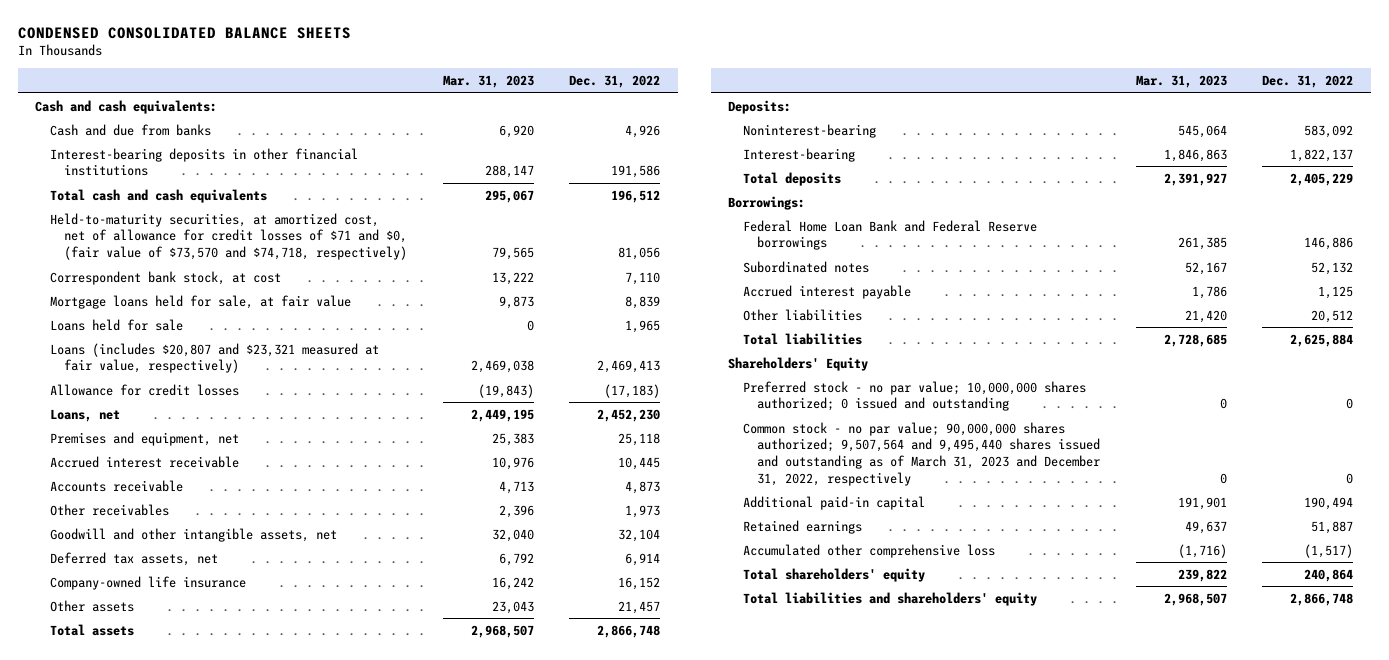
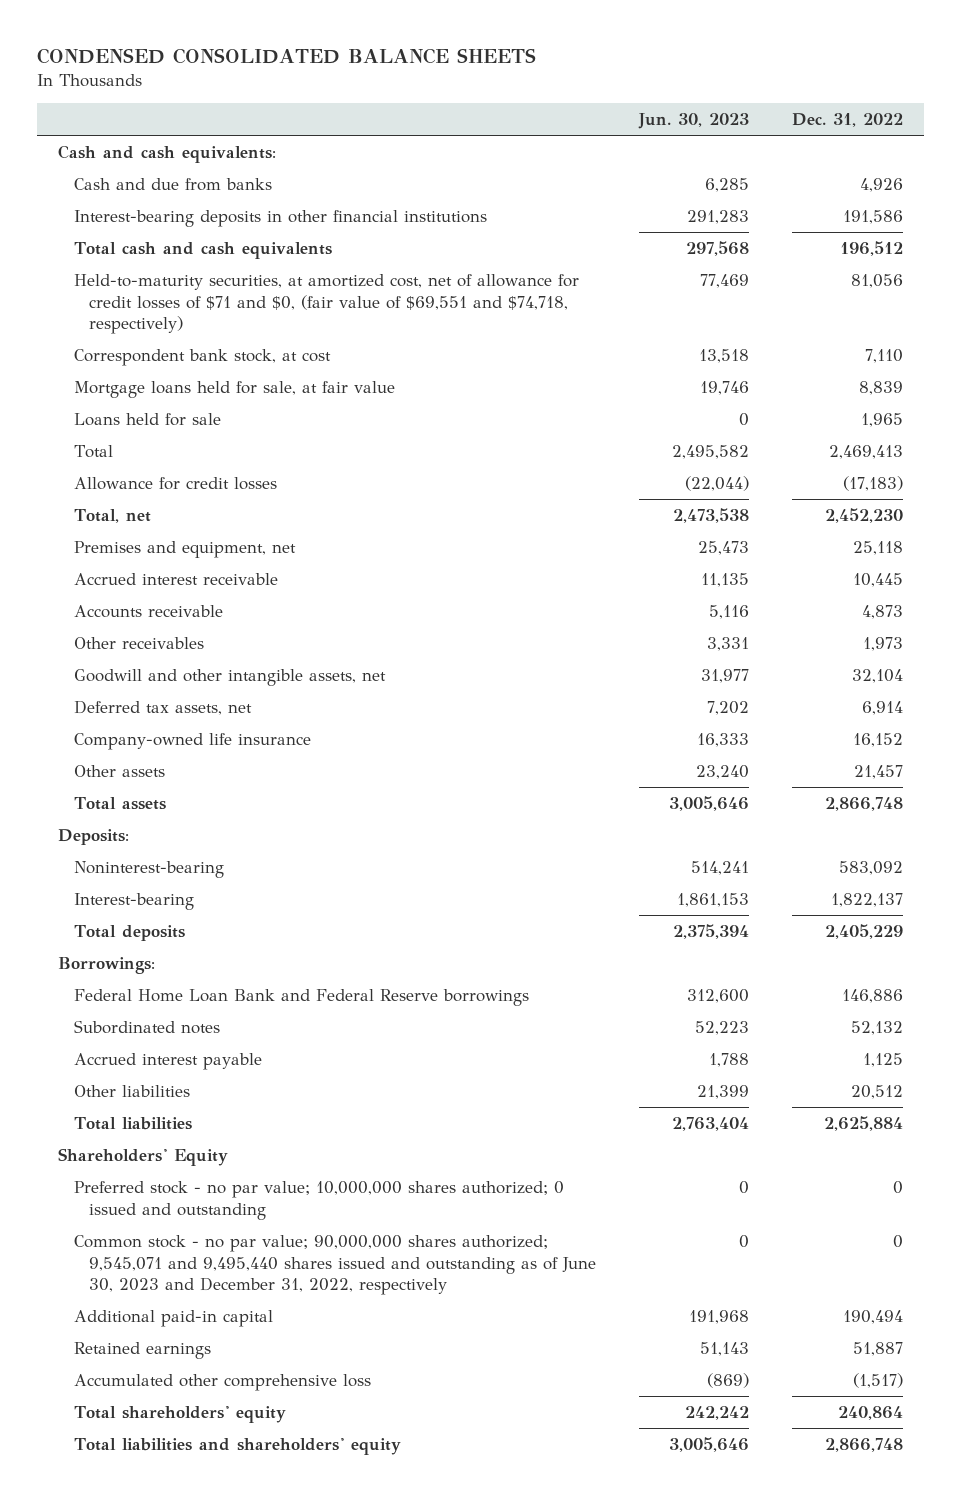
[442,74,534,88] Mar. 31, 2023 -> none
none -> [637,112,749,129] Jun. 30, 2023
[49,212,408,260] Held-to-maturity securities, at amortized cost, net of allowance for credit losses of $71 and $0, (fair value of $73,570 and $74,718, respectively) -> [73,274,579,335] Held-to-maturity securities, at amortized cost, net of allowance for credit losses of $71 and $0, (fair value of $69,551 and $74,718, respectively)
[49,342,379,374] Loans (includes $20,807 and $23,321 measured at fair value, respectively) -> [73,445,113,459] Total
[49,408,120,422] Loans, net -> [73,509,151,524] Total, net
[742,421,1101,486] Common stock - no par value; 90,000,000 shares authorized; 9,507,564 and 9,495,440 shares issued and outstanding as of March 31, 2023 and December 31, 2022, respectively -> [73,1235,597,1296] Common stock - no par value; 90,000,000 shares authorized; 9,545,071 and 9,495,440 shares issued and outstanding as of June 30, 2023 and December 31, 2022, respectively

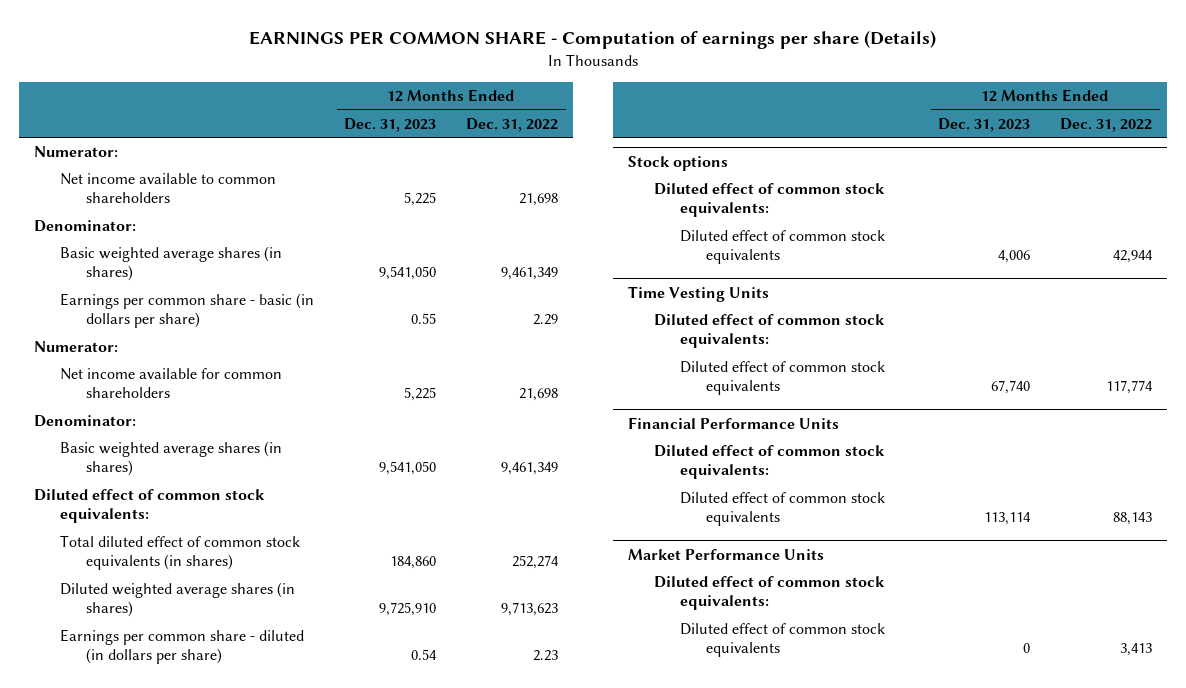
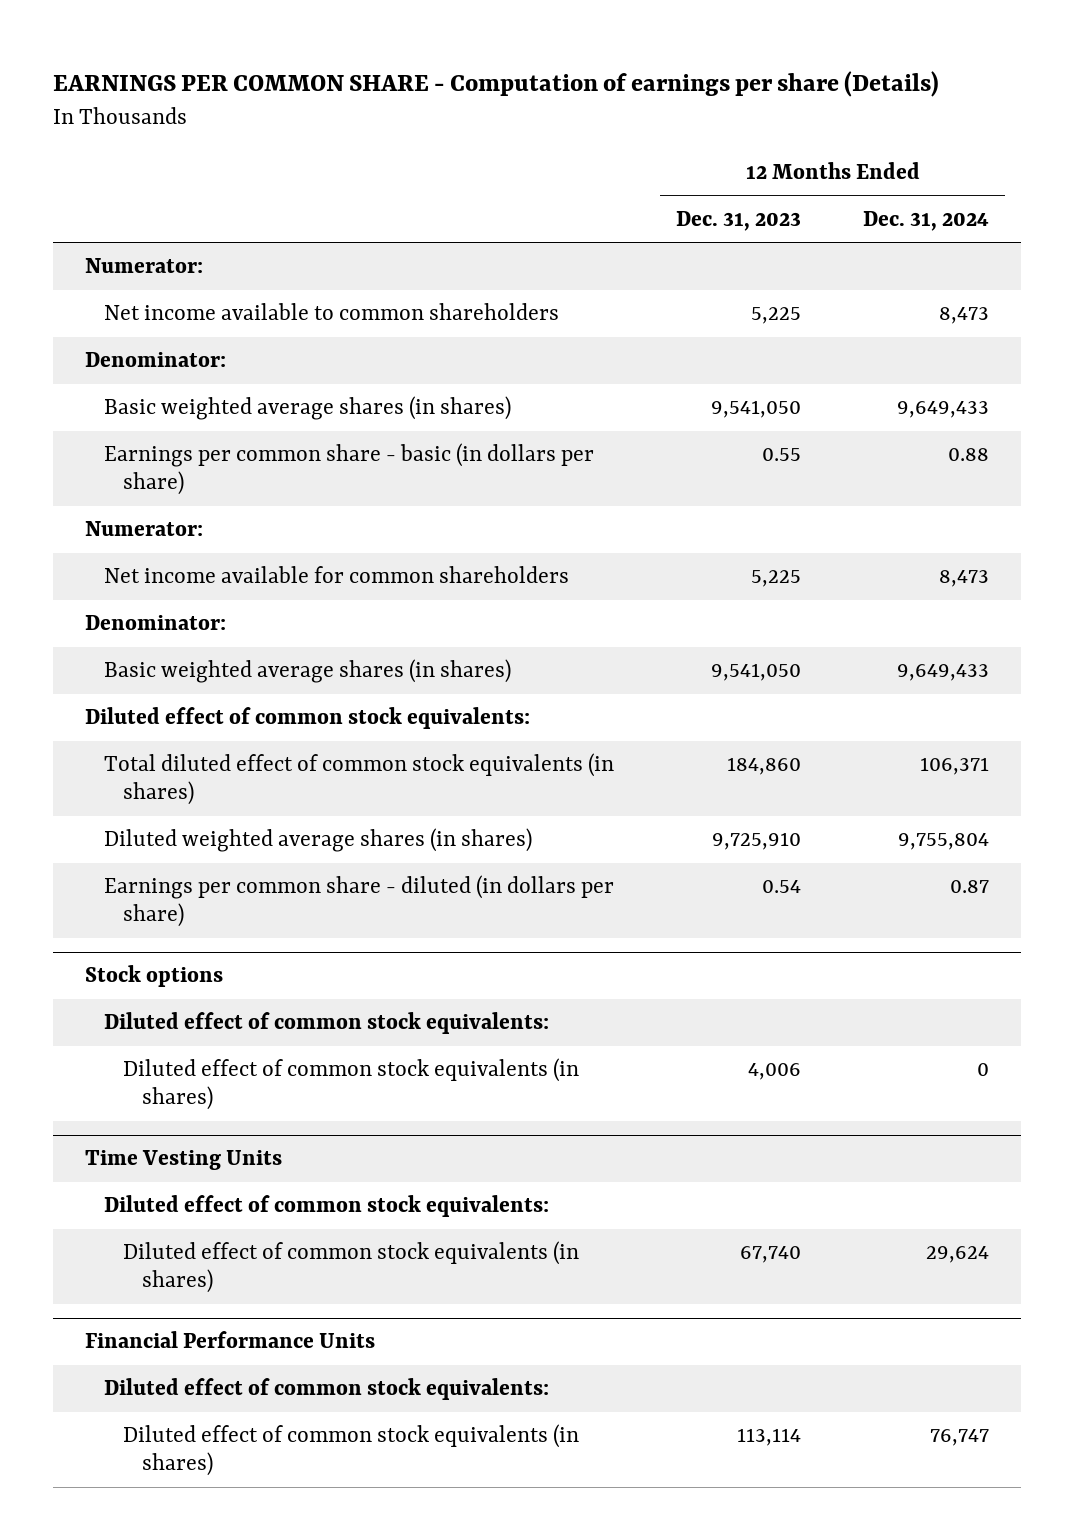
[466,117,559,132] Dec. 31, 2022 -> none
none -> [863,210,990,231] Dec. 31, 2024
[680,229,886,265] Diluted effect of common stock equivalents -> [122,1058,579,1111] Diluted effect of common stock equivalents (in shares)
[680,360,886,396] Diluted effect of common stock equivalents -> [122,1241,579,1294] Diluted effect of common stock equivalents (in shares)
[628,548,825,560] Market Performance Units -> none
[654,575,886,611] Diluted effect of common stock equivalents: -> none
[680,622,886,658] Diluted effect of common stock equivalents -> none
[680,491,886,527] Diluted effect of common stock equivalents -> [122,1424,579,1477] Diluted effect of common stock equivalents (in shares)

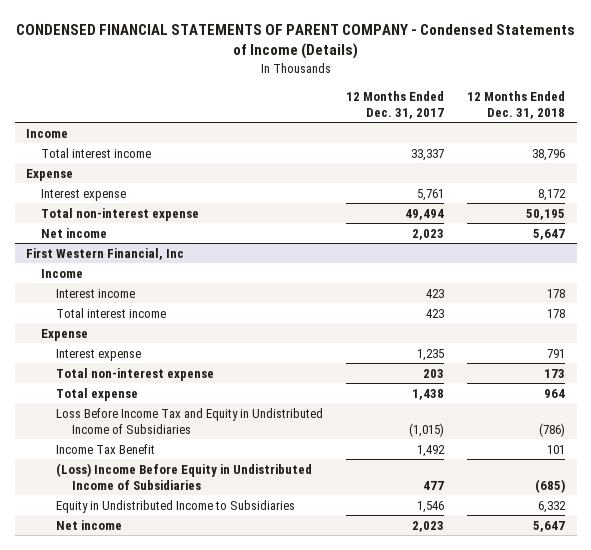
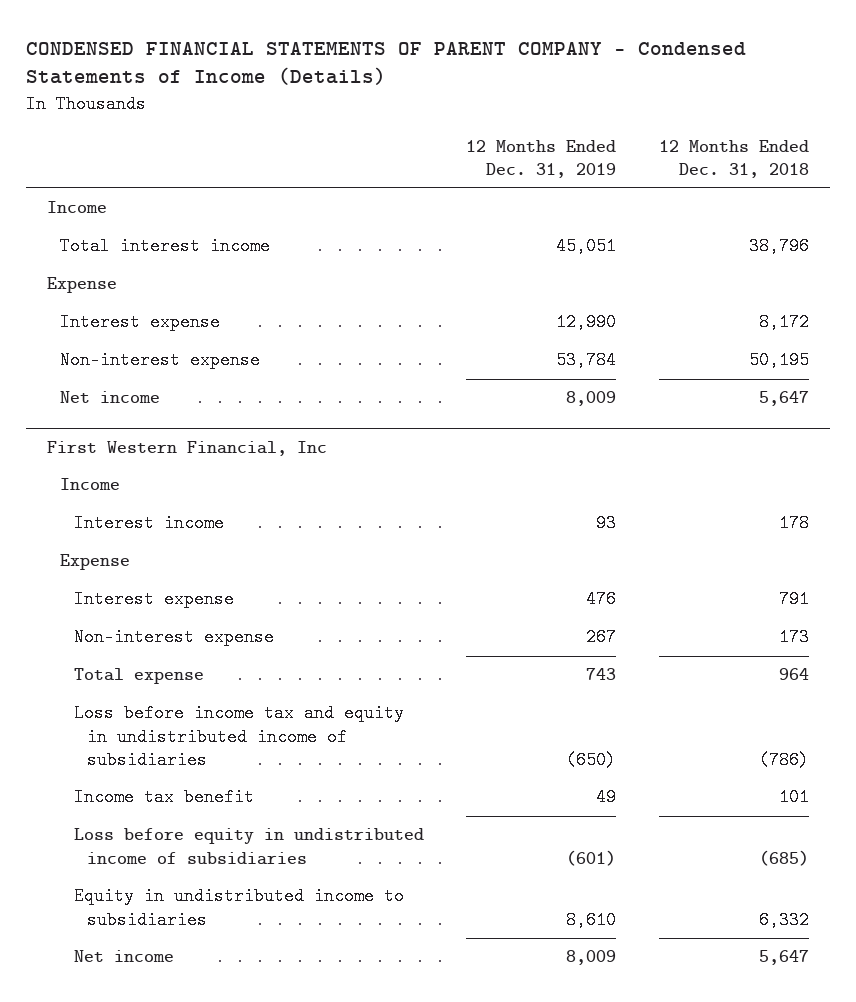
[346,90,445,119] 12 Months Ended Dec. 31, 2017 -> none
none -> [466,139,617,178] 12 Months Ended Dec. 31, 2019
[41,207,200,221] Total non-interest expense -> [60,351,261,370] Non-interest expense
[56,307,167,318] Total interest income -> none
[56,367,215,381] Total non-interest expense -> [73,628,274,647] Non-interest expense
[56,407,324,434] Loss Before Income Tax and Equity in Undistributed Income of Subsidiaries -> [73,704,404,769] Loss before income tax and equity in undistributed income of subsidiaries
[56,443,156,454] Income Tax Benefit -> [73,788,254,807] Income tax benefit
[56,462,313,490] (Loss) Income Before Equity in Undistributed Income of Subsidiaries -> [73,828,424,865] Loss before equity in undistributed income of subsidiaries
[56,499,296,513] Equity in Undistributed Income to Subsidiaries -> [73,887,404,929] Equity in undistributed income to subsidiaries

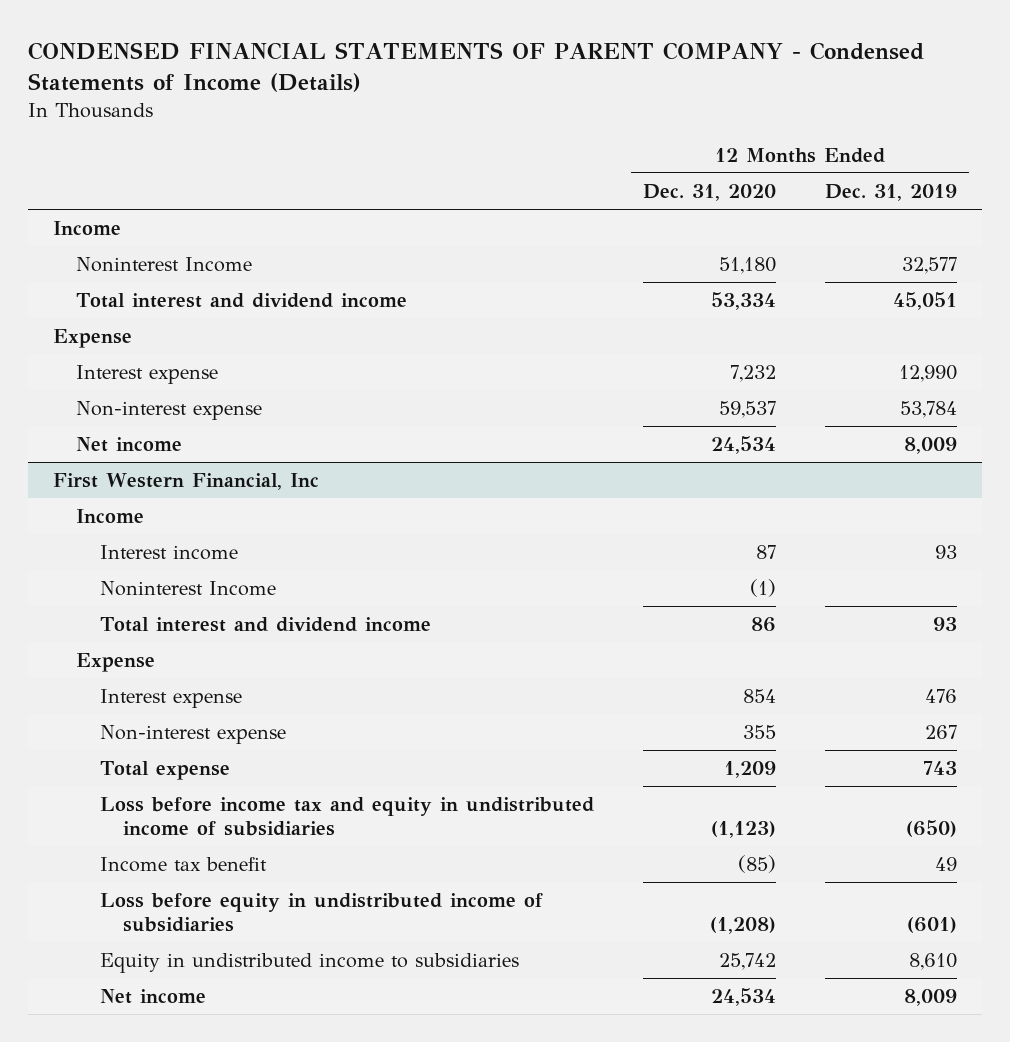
[659,139,810,178] 12 Months Ended Dec. 31, 2018 -> none
none -> [642,184,776,202] Dec. 31, 2020
none -> [76,257,253,273] Noninterest Income
[60,237,271,256] Total interest income -> [76,293,408,309] Total interest and dividend income
none -> [99,581,276,597] Noninterest Income
none -> [99,617,431,633] Total interest and dividend income

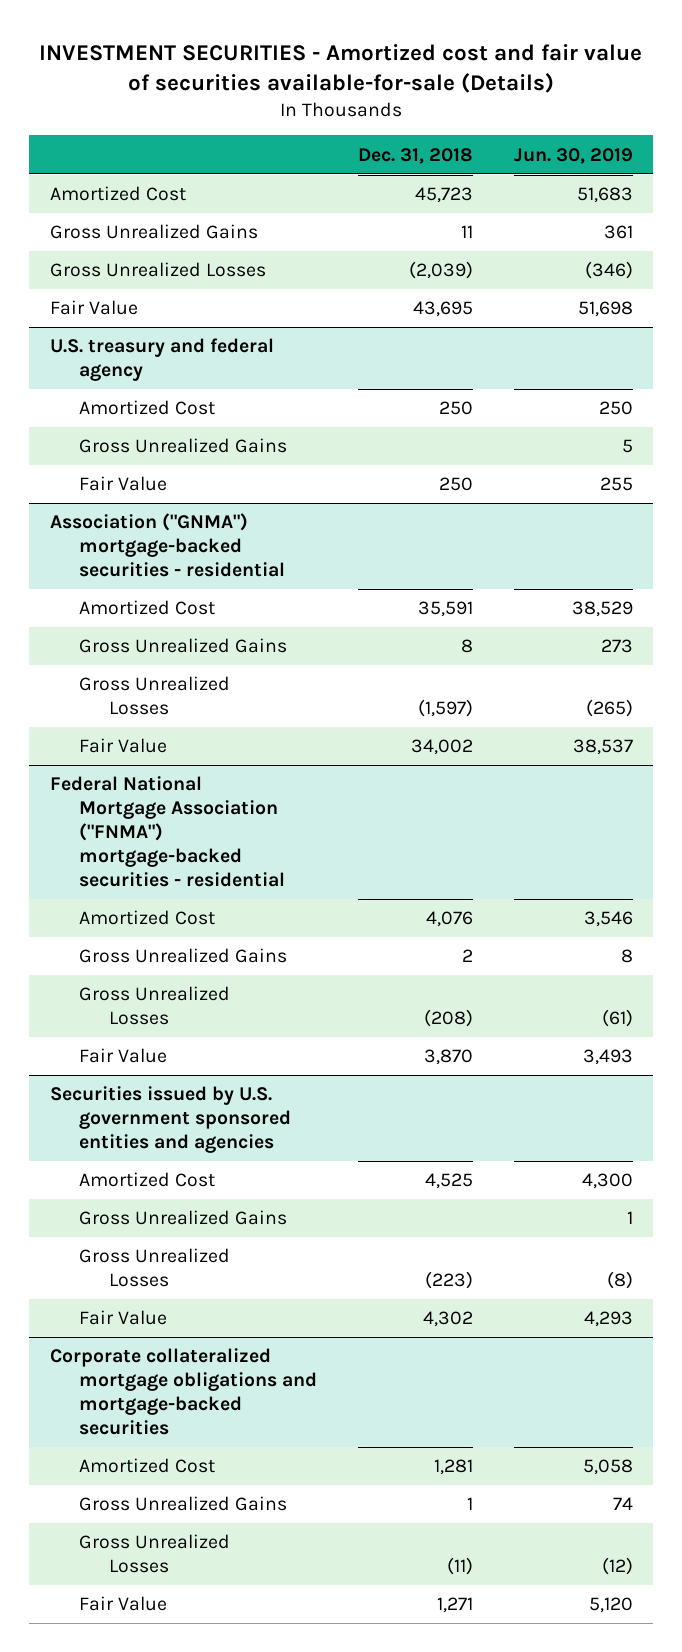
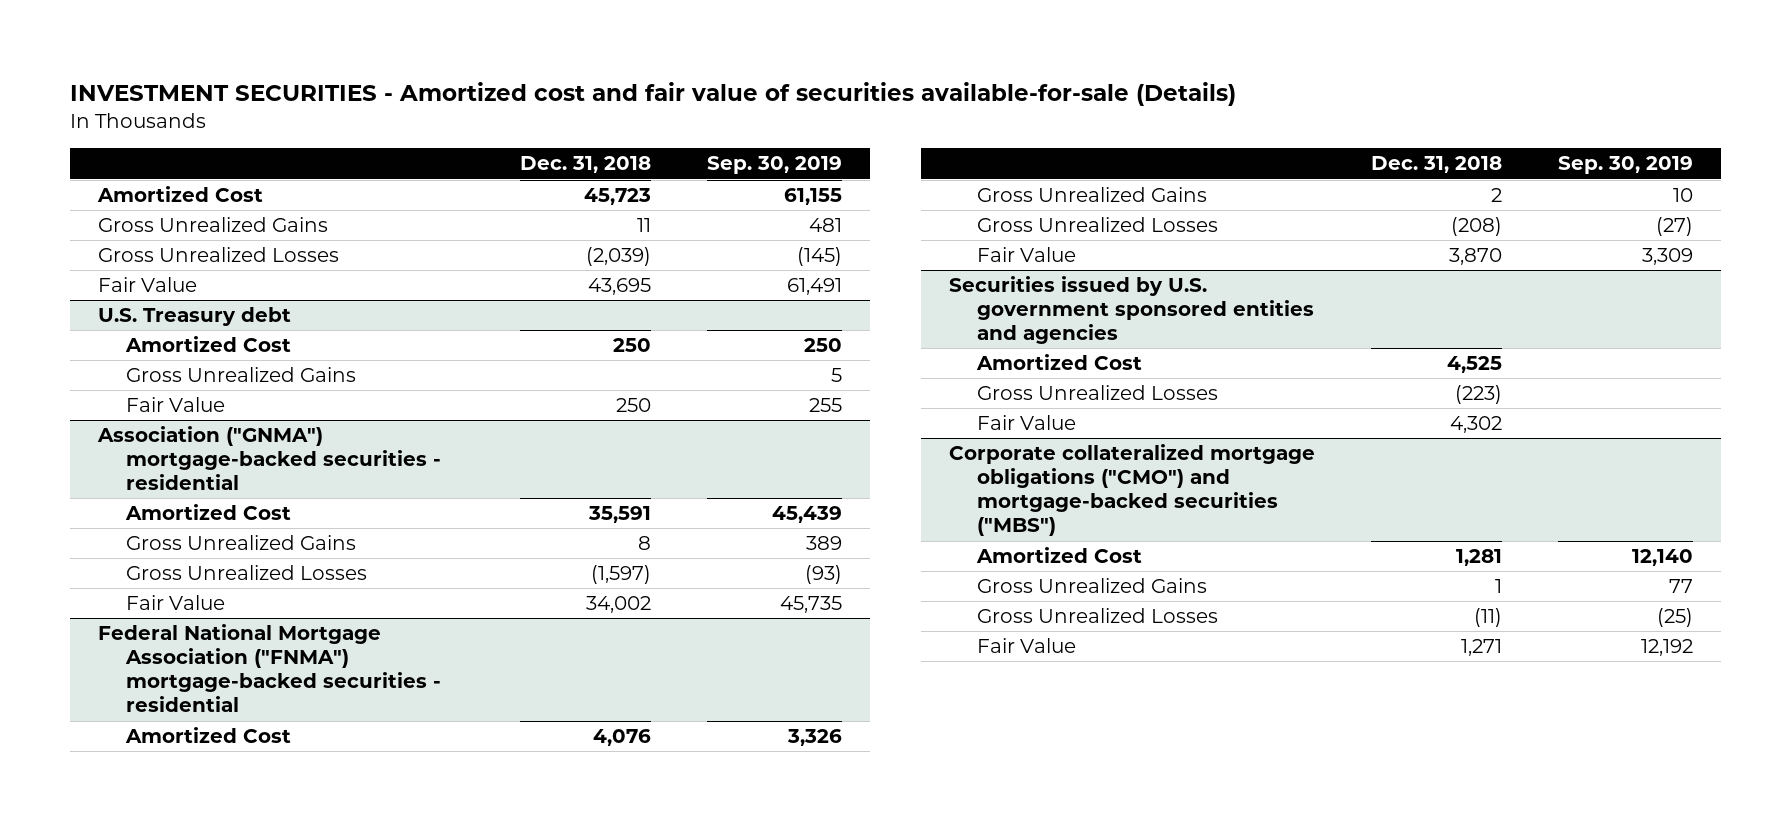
[513,147,633,164] Jun. 30, 2019 -> none
none -> [707,156,843,175] Sep. 30, 2019
[49,338,274,382] U.S. treasury and federal agency -> [97,307,291,327] U.S. Treasury debt
[79,1210,288,1226] Gross Unrealized Gains -> none
[49,1348,318,1436] Corporate collateralized mortgage obligations and mortgage-backed securities -> [948,444,1315,537] Corporate collateralized mortgage obligations ("CMO") and mortgage-backed securities ("MBS")

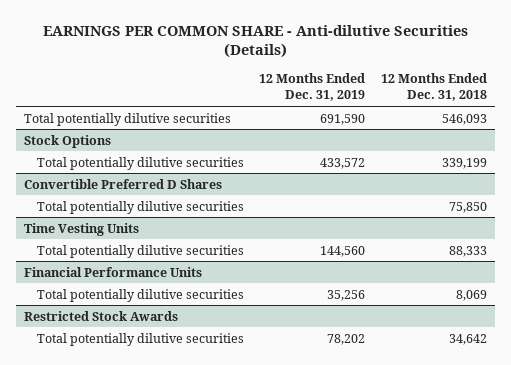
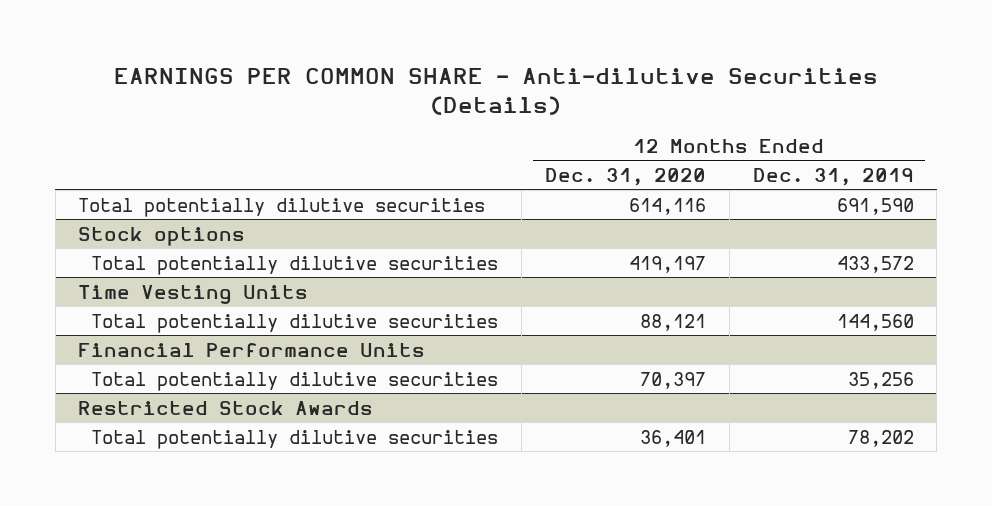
[381,73,488,102] 12 Months Ended Dec. 31, 2018 -> none
none -> [545,167,707,186] Dec. 31, 2020
[23,134,111,148] Stock Options -> [78,226,246,246] Stock options
[23,178,222,189] Convertible Preferred D Shares -> none
[36,200,244,214] Total potentially dilutive securities -> none

